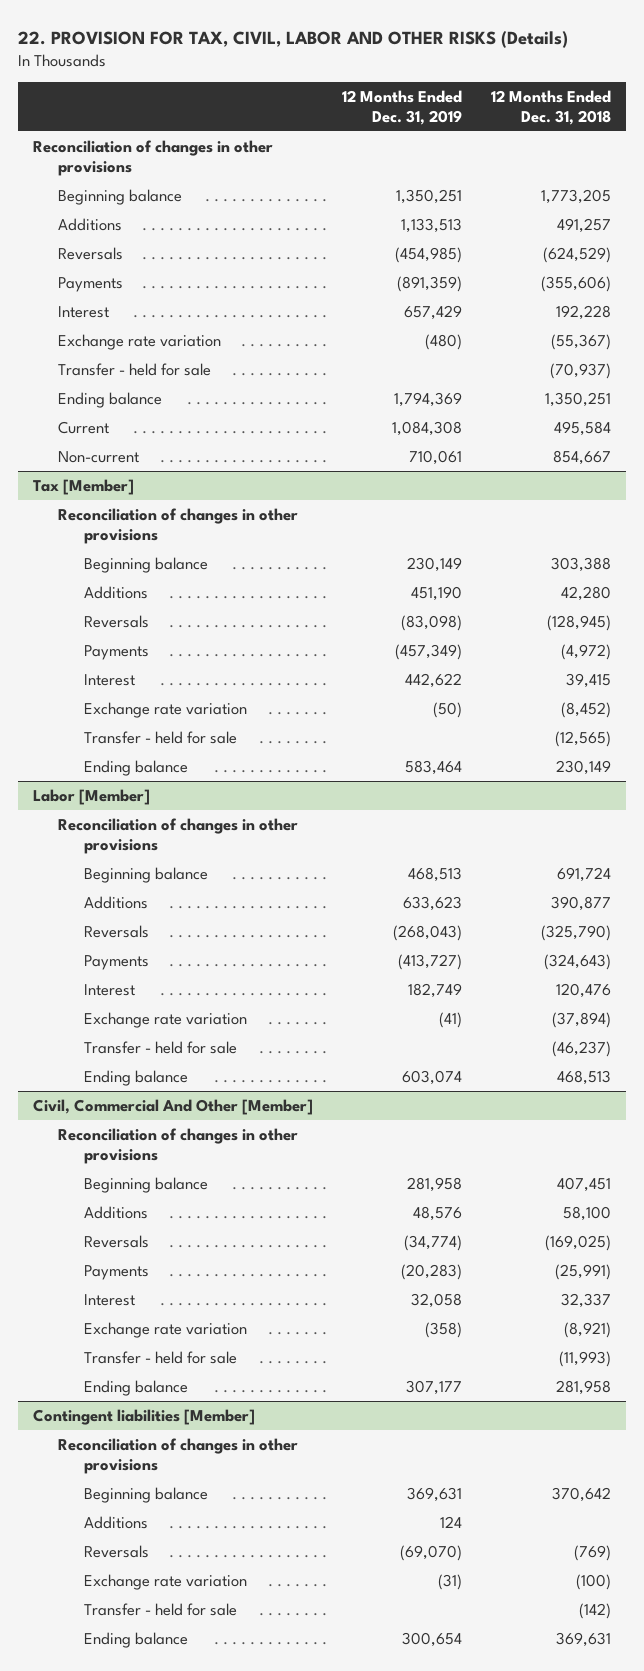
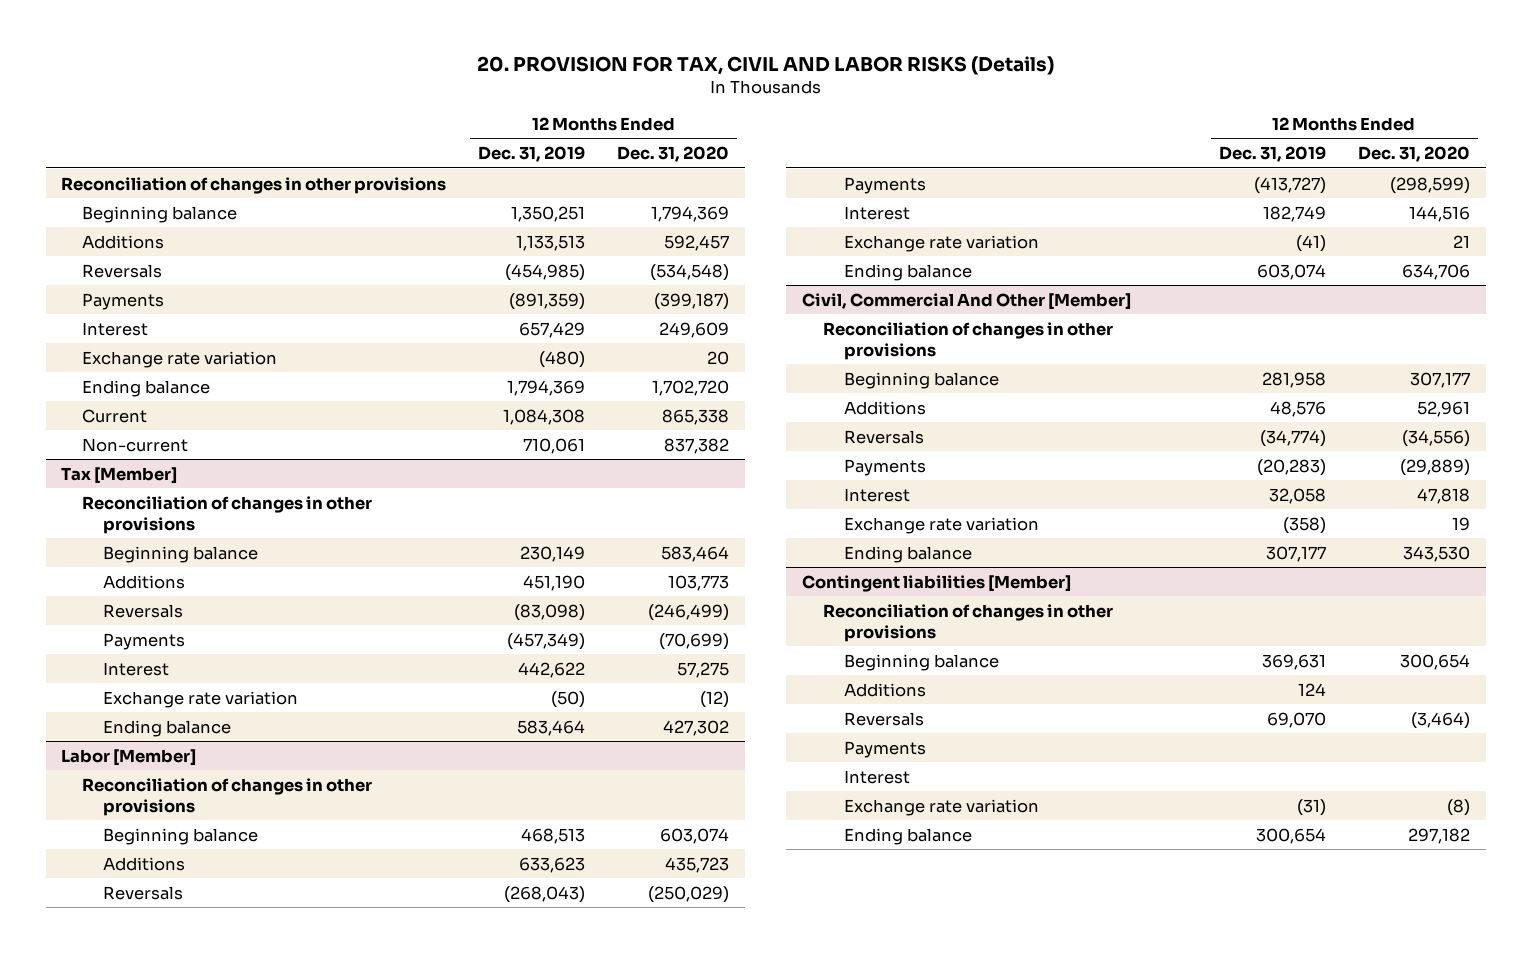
[18,30,569,48] 22. PROVISION FOR TAX, CIVIL, LABOR AND OTHER RISKS (Details) -> [476,56,1054,76] 20. PROVISION FOR TAX, CIVIL AND LABOR RISKS (Details)
[491,89,612,125] 12 Months Ended Dec. 31, 2018 -> none
none -> [617,146,730,163] Dec. 31, 2020
[58,362,212,376] Transfer - held for sale -> none
[83,730,237,744] Transfer - held for sale -> none
[83,1040,237,1054] Transfer - held for sale -> none
[83,1350,237,1364] Transfer - held for sale -> none
[400,1544,463,1561] (69,070) -> [1267,711,1327,728] 69,070
none -> [843,740,926,758] Payments
none -> [843,769,910,784] Interest
[83,1602,237,1616] Transfer - held for sale -> none

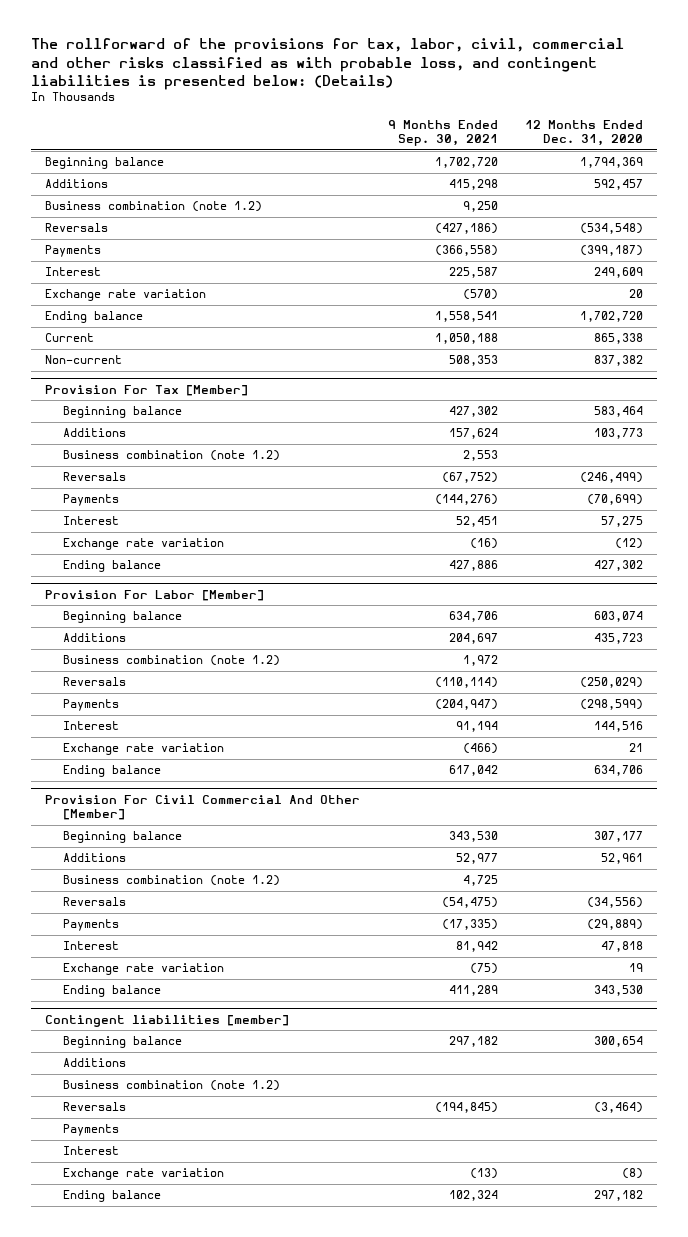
[476,56,1054,76] 20. PROVISION FOR TAX, CIVIL AND LABOR RISKS (Details) -> [31,38,625,90] The rollforward of the provisions for tax, labor, civil, commercial and other risks classified as with probable loss, and contingent liabilities is presented below: (Details)
[478,146,586,163] Dec. 31, 2019 -> none
none -> [387,119,498,147] 9 Months Ended Sep. 30, 2021
[61,176,447,194] Reconciliation of changes in other provisions -> none
none -> [44,201,262,213] Business combination (note 1.2)
[82,495,373,534] Reconciliation of changes in other provisions -> none
[61,466,178,484] Tax [Member] -> [44,384,248,396] Provision For Tax [Member]
none -> [62,450,280,462] Business combination (note 1.2)
[82,777,373,816] Reconciliation of changes in other provisions -> none
[61,748,197,766] Labor [Member] -> [44,589,264,601] Provision For Labor [Member]
none -> [62,655,280,667] Business combination (note 1.2)
[822,321,1113,360] Reconciliation of changes in other provisions -> none
[802,292,1132,310] Civil, Commercial And Other [Member] -> [44,794,360,821] Provision For Civil Commercial And Other [Member]
none -> [62,875,280,887] Business combination (note 1.2)
[822,603,1113,642] Reconciliation of changes in other provisions -> none
[802,574,1072,592] Contingent liabilities [Member] -> [44,1014,289,1027] Contingent liabilities [member]
none -> [62,1080,280,1092] Business combination (note 1.2)

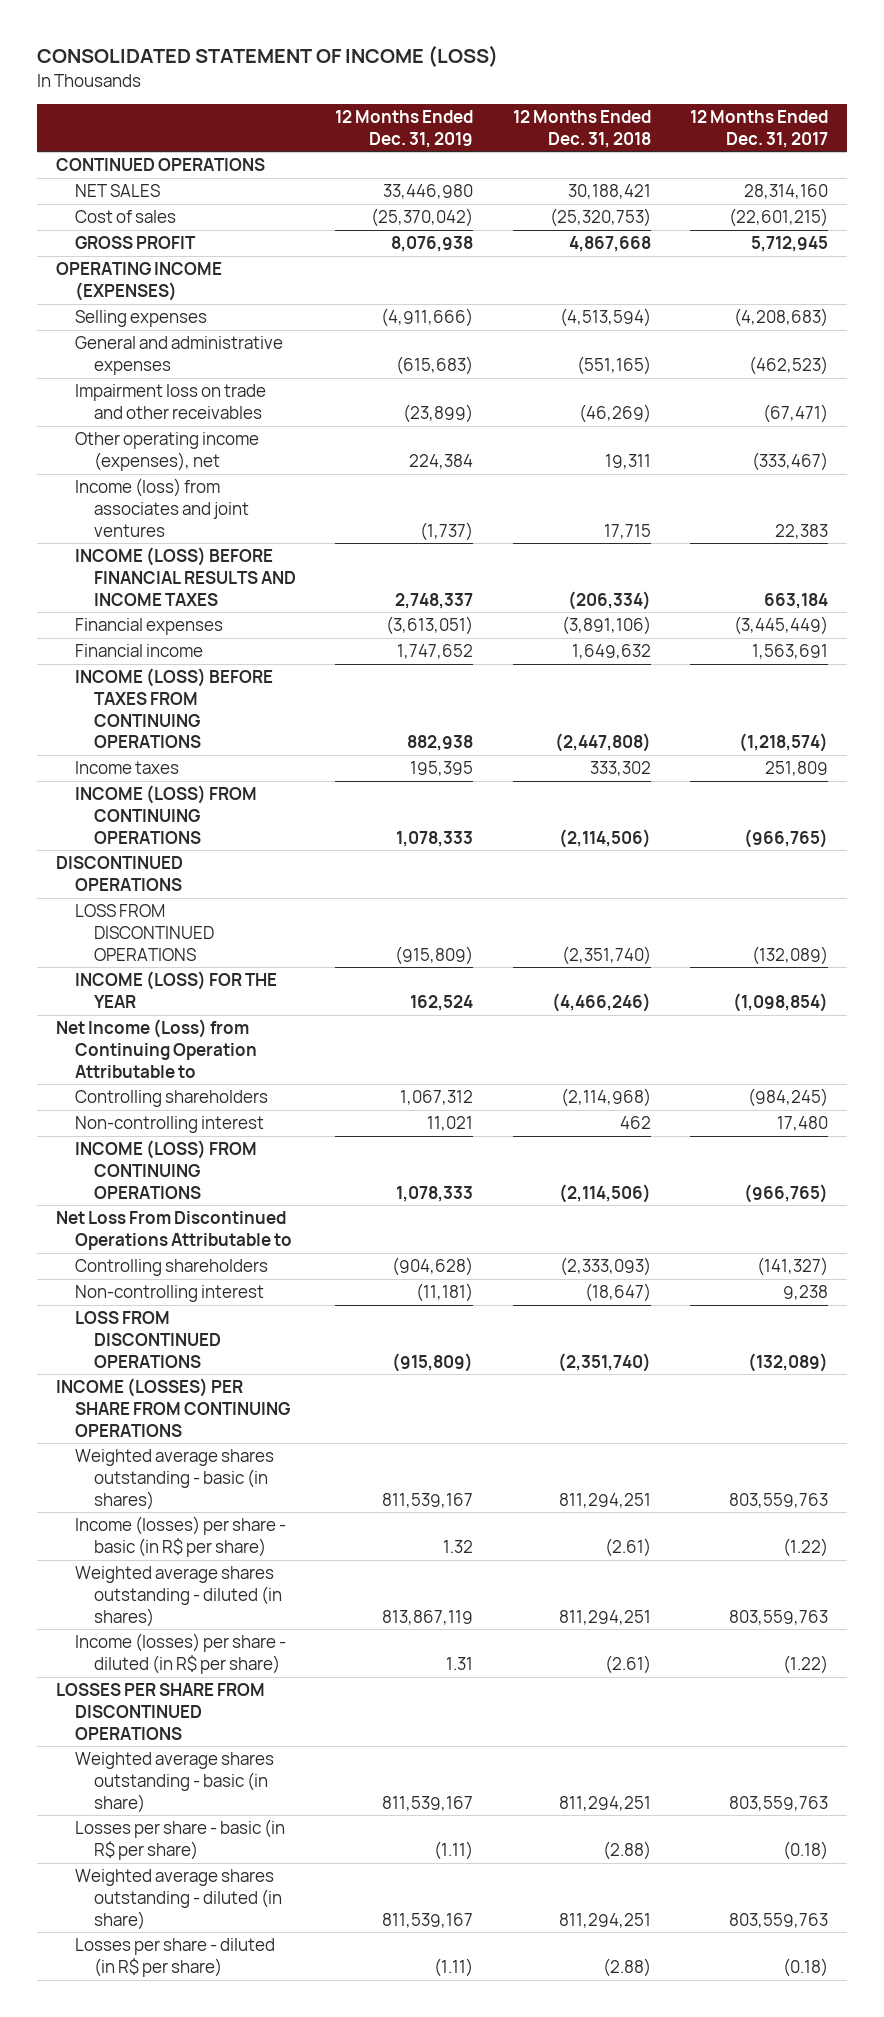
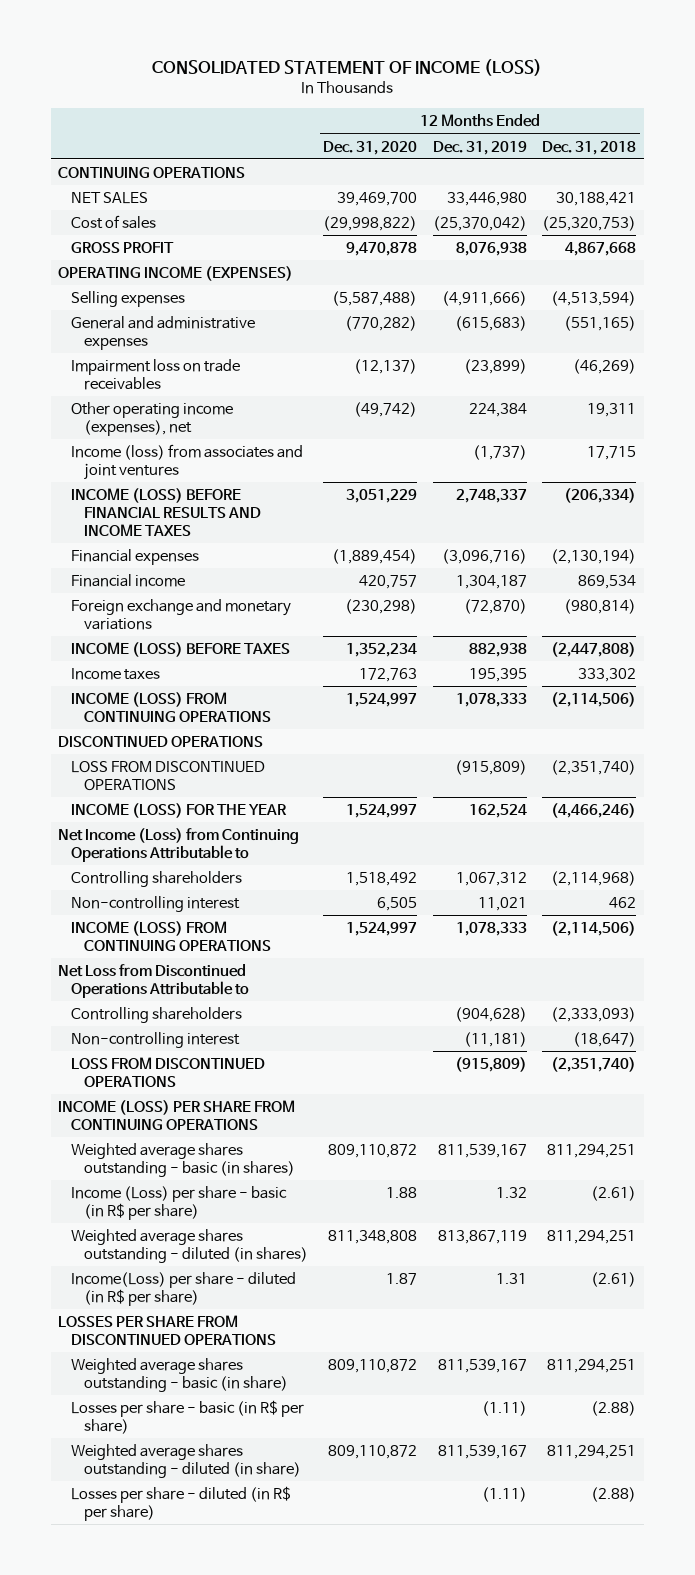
[689,110,828,148] 12 Months Ended Dec. 31, 2017 -> none
none -> [323,140,418,155] Dec. 31, 2020
[56,158,266,172] CONTINUED OPERATIONS -> [58,166,246,178] CONTINUING OPERATIONS
[75,384,267,419] Impairment loss on trade and other receivables -> [71,358,241,391] Impairment loss on trade receivables
[386,616,474,636] (3,613,051) -> [441,548,527,564] (3,096,716)
[561,616,651,636] (3,891,106) -> [551,548,637,564] (2,130,194)
[397,644,474,660] 1,747,652 -> [455,574,527,589] 1,304,187
[571,644,651,660] 1,649,632 -> [578,574,637,589] 869,534
none -> [71,598,292,631] Foreign exchange and monetary variations
[75,668,274,749] INCOME (LOSS) BEFORE TAXES FROM CONTINUING OPERATIONS -> [71,641,291,657] INCOME (LOSS) BEFORE TAXES
[56,1019,258,1078] Net Income (Loss) from Continuing Operation Attributable to -> [58,827,300,863] Net Income (Loss) from Continuing Operations Attributable to
[56,1211,293,1250] Net Loss From Discontinued Operations Attributable to -> [58,963,250,999] Net Loss from Discontinued Operations Attributable to
[56,1378,291,1437] INCOME (LOSSES) PER SHARE FROM CONTINUING OPERATIONS -> [58,1099,296,1131] INCOME (LOSS) PER SHARE FROM CONTINUING OPERATIONS
[75,1516,287,1557] Income (losses) per share - basic (in R$ per share) -> [71,1185,288,1221] Income (Loss) per share - basic (in R$ per share)
[75,1633,287,1674] Income (losses) per share - diluted (in R$ per share) -> [71,1271,297,1307] Income(Loss) per share - diluted (in R$ per share)

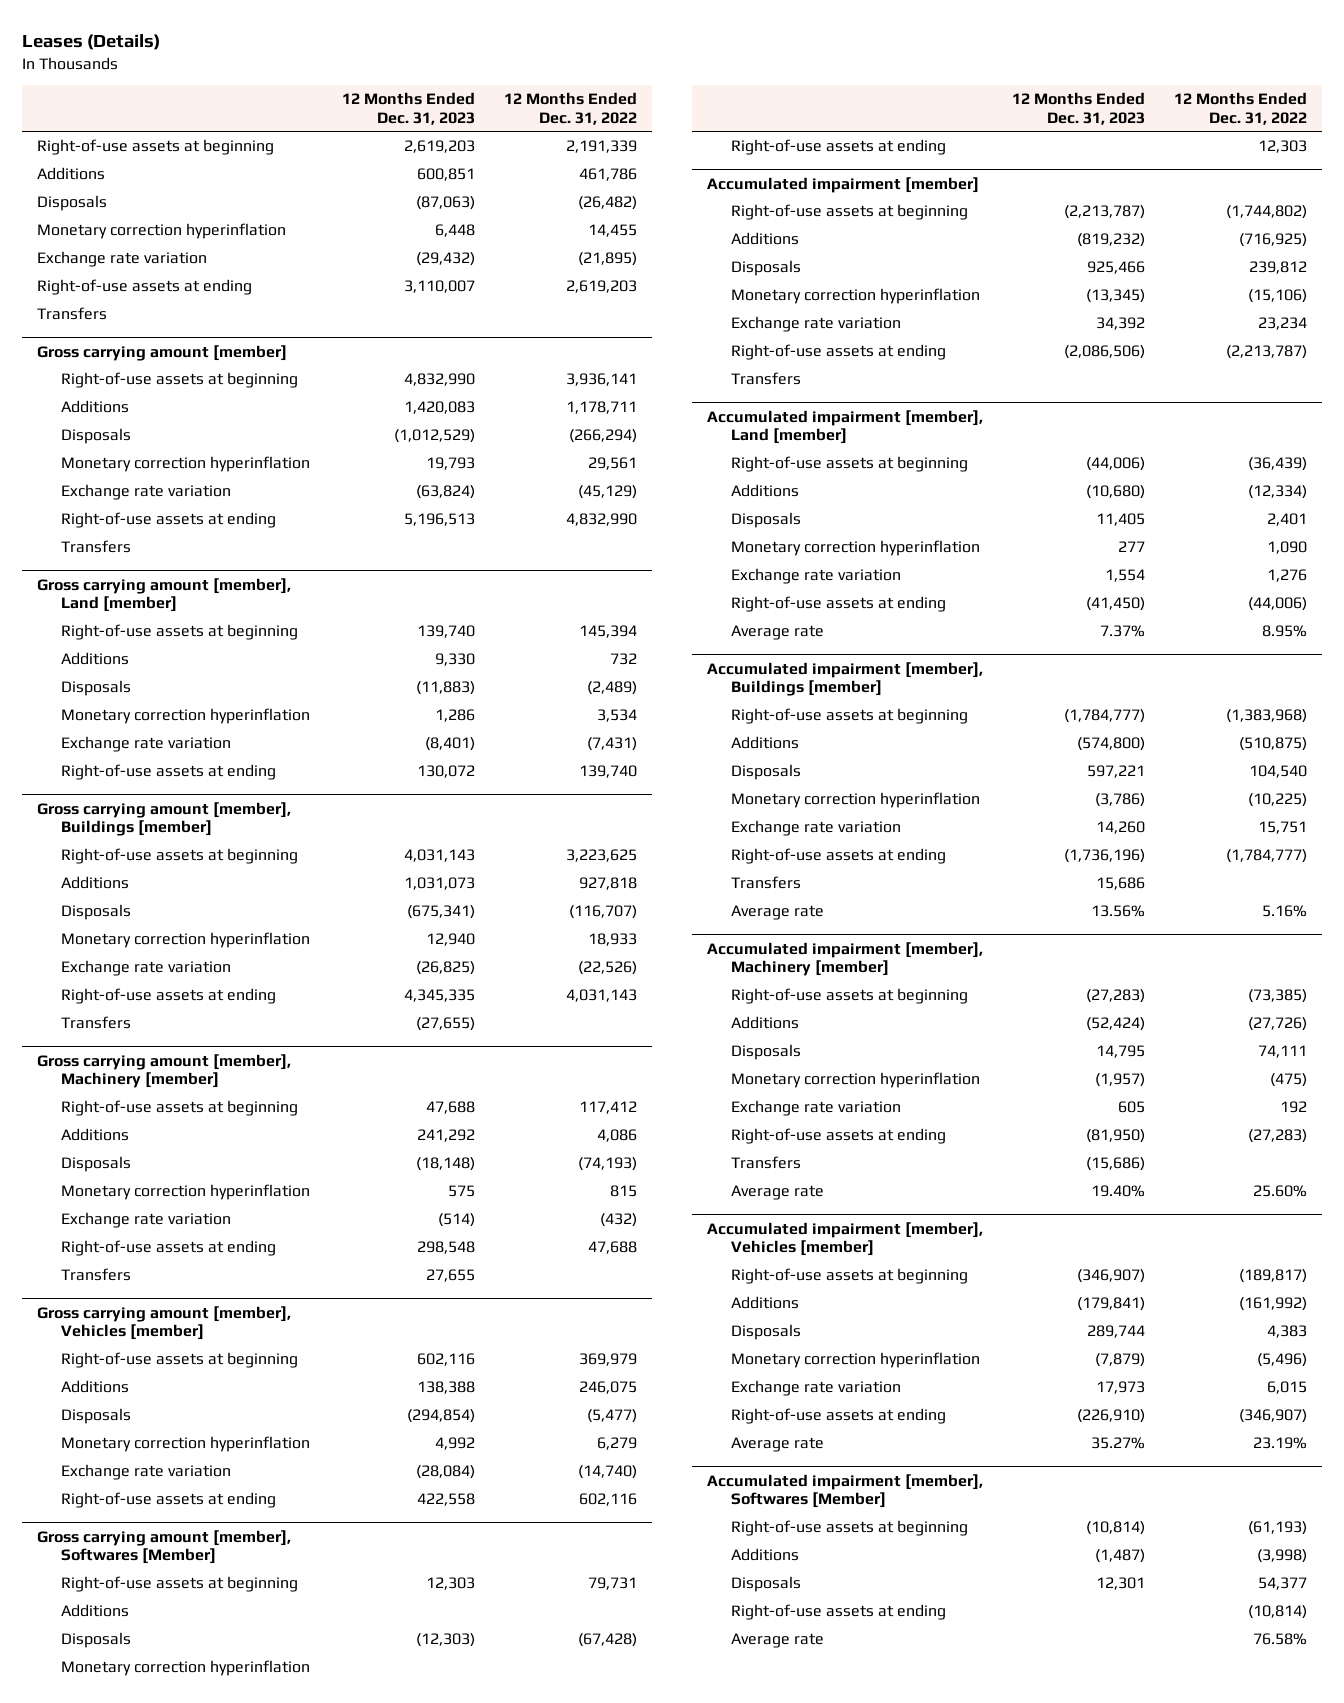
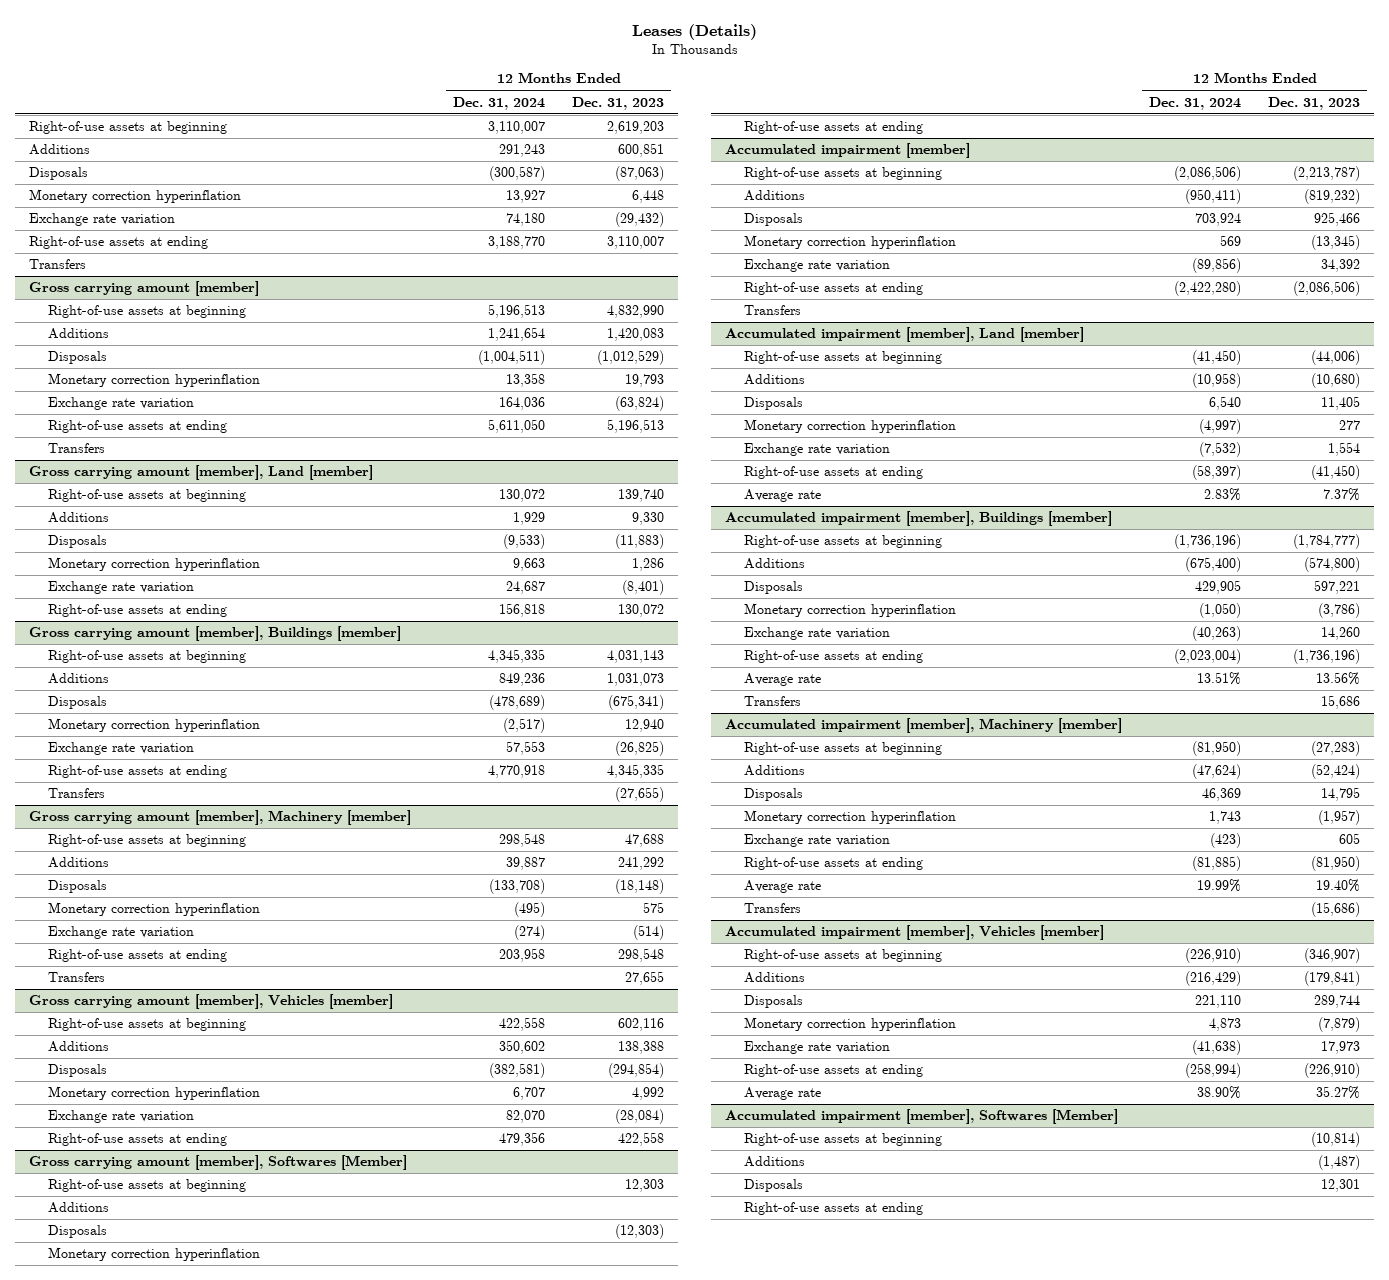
[504,92,638,125] 12 Months Ended Dec. 31, 2022 -> none
none -> [453,96,546,110] Dec. 31, 2024
[731,876,802,890] Transfers -> [743,696,801,707] Transfers
[731,1156,802,1170] Transfers -> [743,903,801,914] Transfers
[731,1633,825,1649] Average rate -> none

